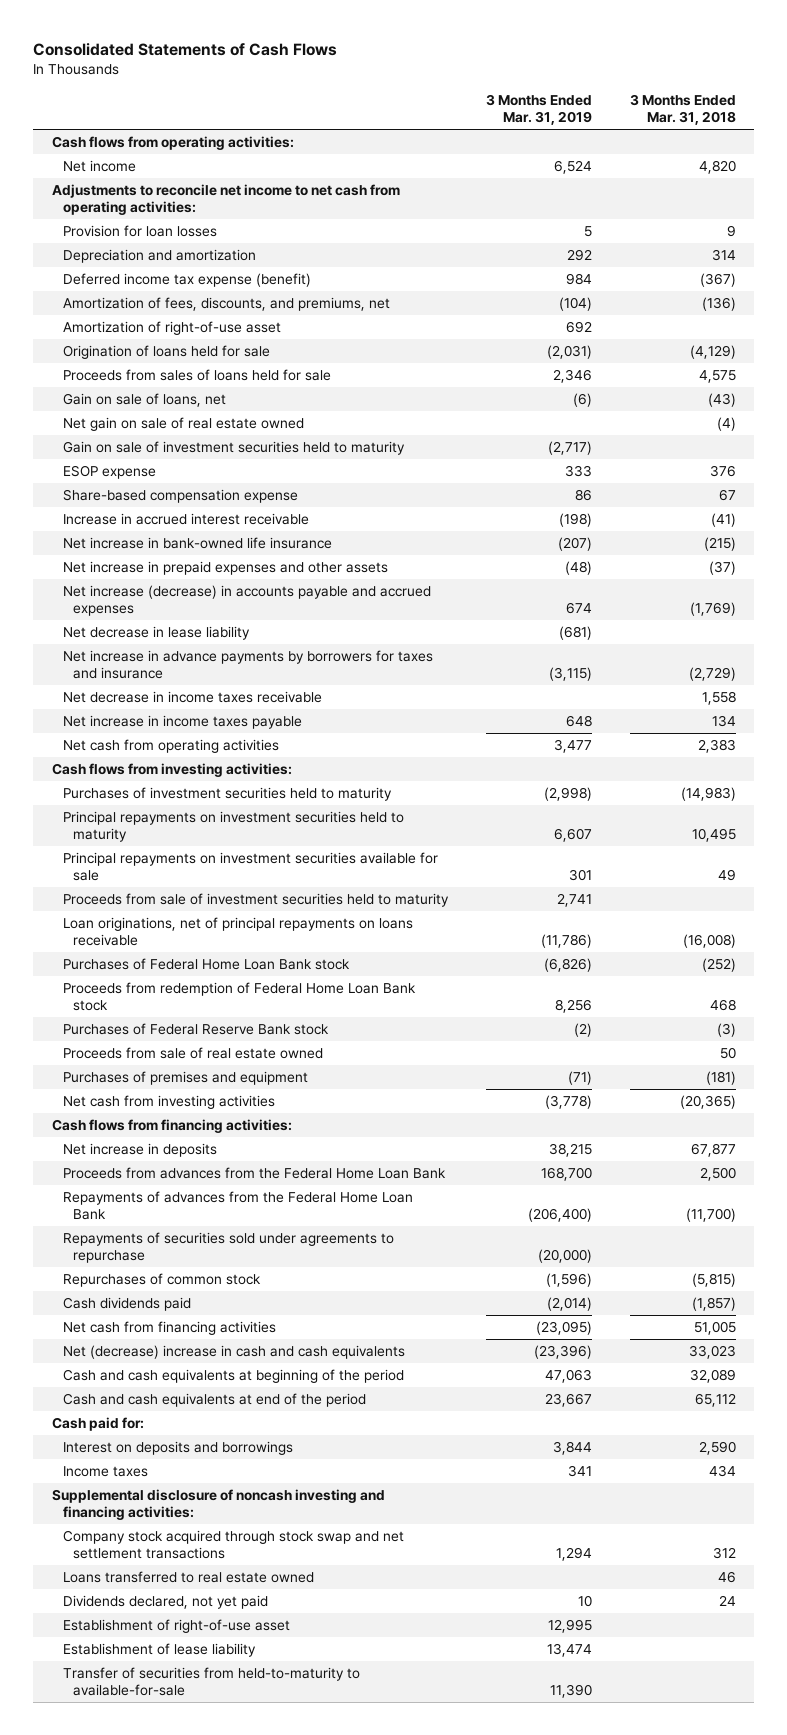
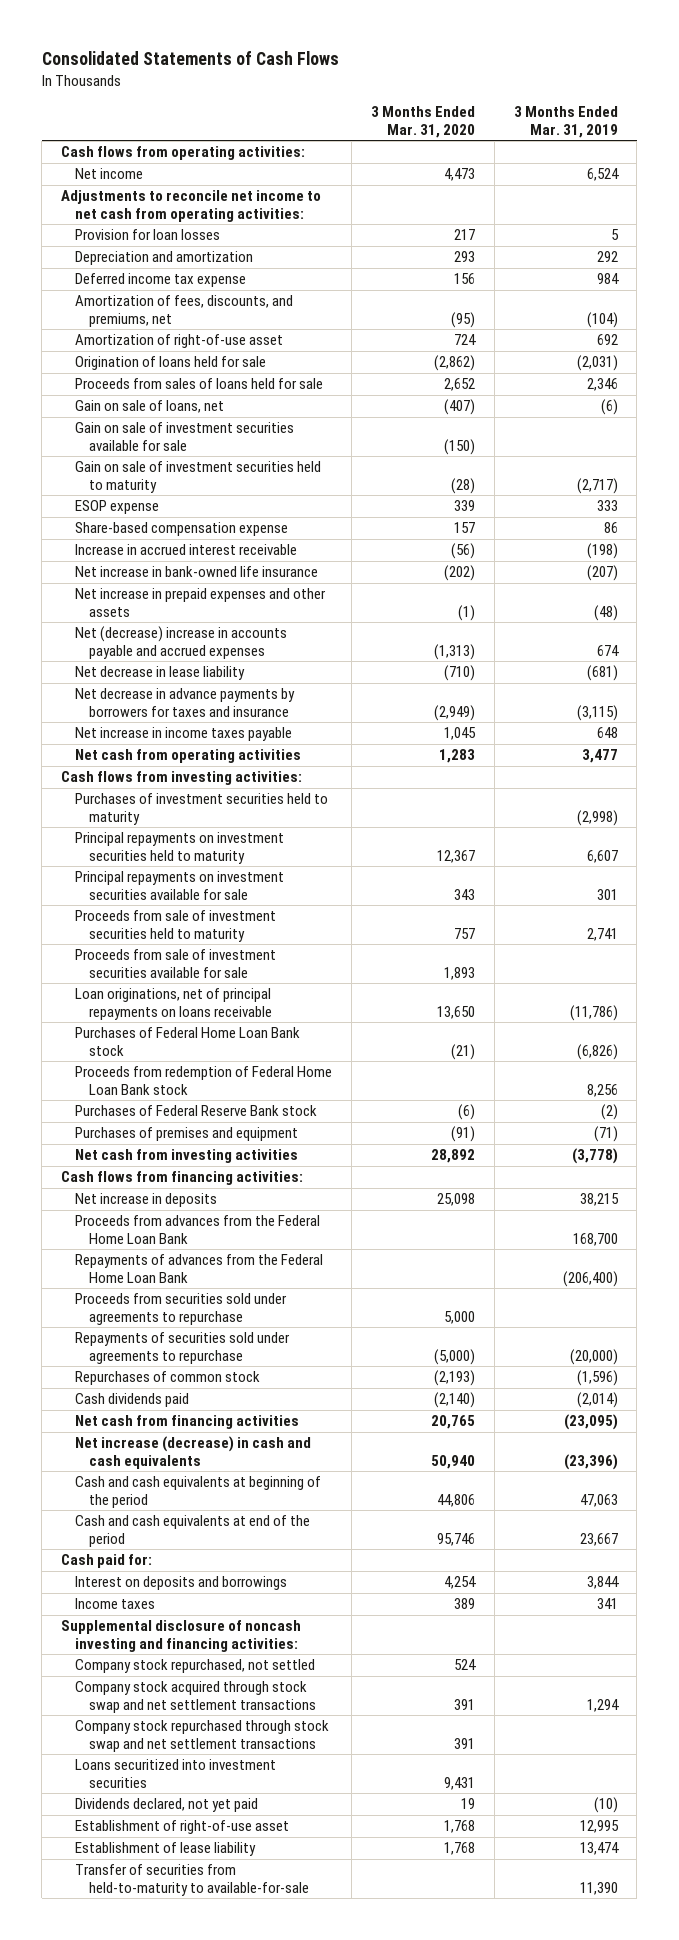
[629,93,736,126] 3 Months Ended Mar. 31, 2018 -> none
none -> [370,106,475,138] 3 Months Ended Mar. 31, 2020
[62,273,311,288] Deferred income tax expense (benefit) -> [75,273,247,288] Deferred income tax expense
[62,417,304,432] Net gain on sale of real estate owned -> none
none -> [75,422,295,451] Gain on sale of investment securities available for sale
[62,585,431,617] Net increase (decrease) in accounts payable and accrued expenses -> [75,626,288,659] Net (decrease) increase in accounts payable and accrued expenses
[62,691,322,704] Net decrease in income taxes receivable -> none
[62,650,433,680] Net increase in advance payments by borrowers for taxes and insurance -> [75,688,296,717] Net decrease in advance payments by borrowers for taxes and insurance
none -> [75,949,277,978] Proceeds from sale of investment securities available for sale
[62,1047,323,1060] Proceeds from sale of real estate owned -> none
none -> [75,1293,288,1325] Proceeds from securities sold under agreements to repurchase
[62,1345,405,1360] Net (decrease) increase in cash and cash equivalents -> [75,1436,312,1469] Net increase (decrease) in cash and cash equivalents
none -> [75,1659,316,1674] Company stock repurchased, not settled
[62,1571,314,1584] Loans transferred to real estate owned -> none
none -> [75,1720,330,1752] Company stock repurchased through stock swap and net settlement transactions
none -> [75,1759,277,1788] Loans securitized into investment securities
[577,1595,592,1608] 10 -> [593,1797,618,1814] (10)

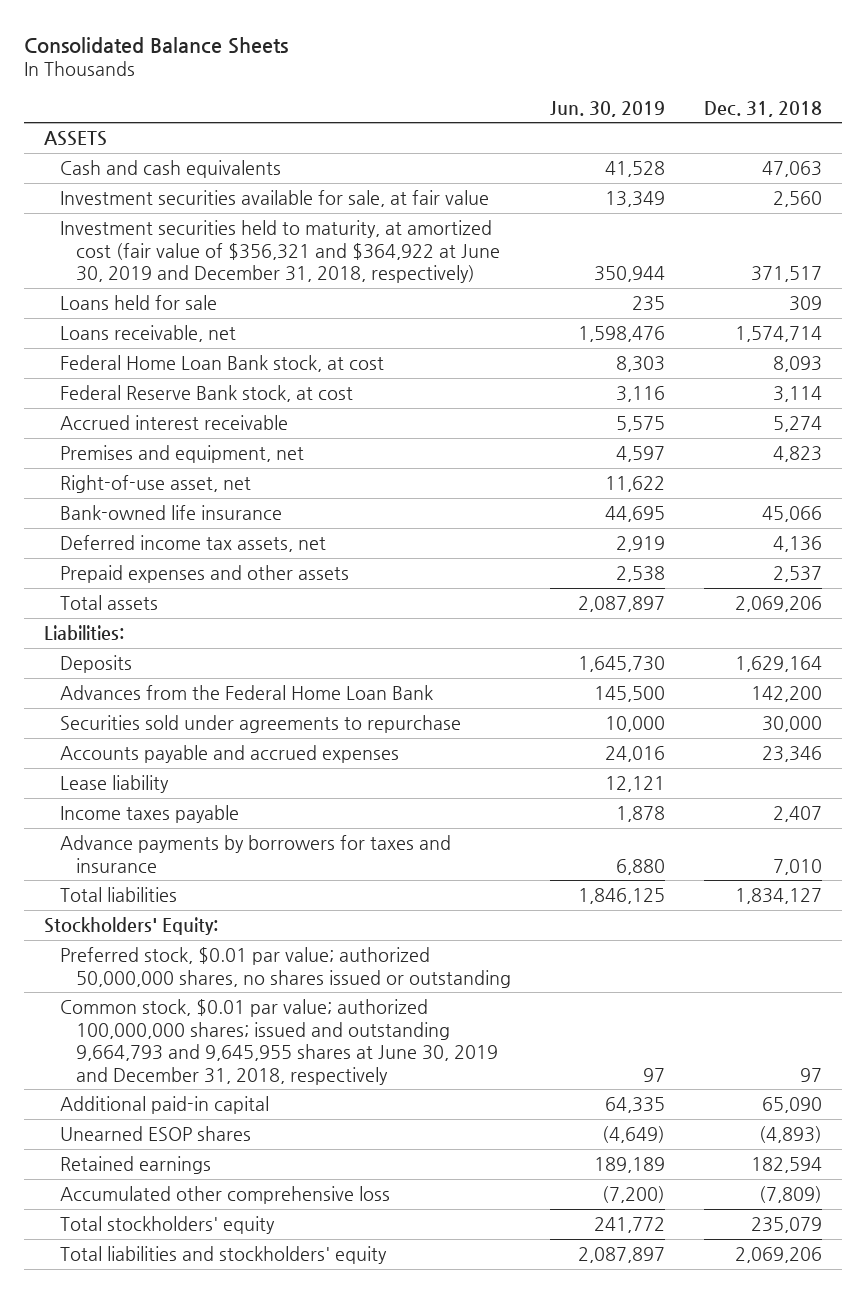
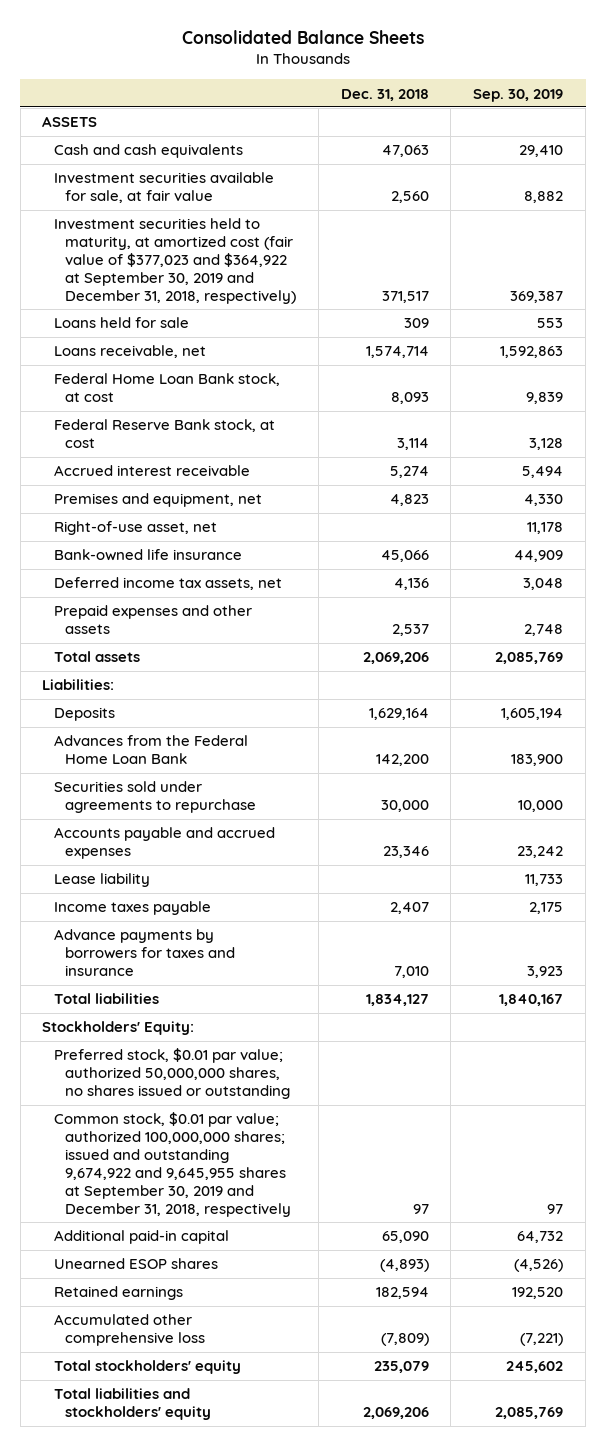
[550,100,666,117] Jun. 30, 2019 -> none
none -> [473,88,564,102] Sep. 30, 2019
[60,219,501,284] Investment securities held to maturity, at amortized cost (fair value of $356,321 and $364,922 at June 30, 2019 and December 31, 2018, respectively) -> [53,218,297,305] Investment securities held to maturity, at amortized cost (fair value of $377,023 and $364,922 at September 30, 2019 and December 31, 2018, respectively)
[60,998,499,1085] Common stock, $0.01 par value; authorized 100,000,000 shares; issued and outstanding 9,664,793 and 9,645,955 shares at June 30, 2019 and December 31, 2018, respectively -> [53,1112,292,1218] Common stock, $0.01 par value; authorized 100,000,000 shares; issued and outstanding 9,674,922 and 9,645,955 shares at September 30, 2019 and December 31, 2018, respectively

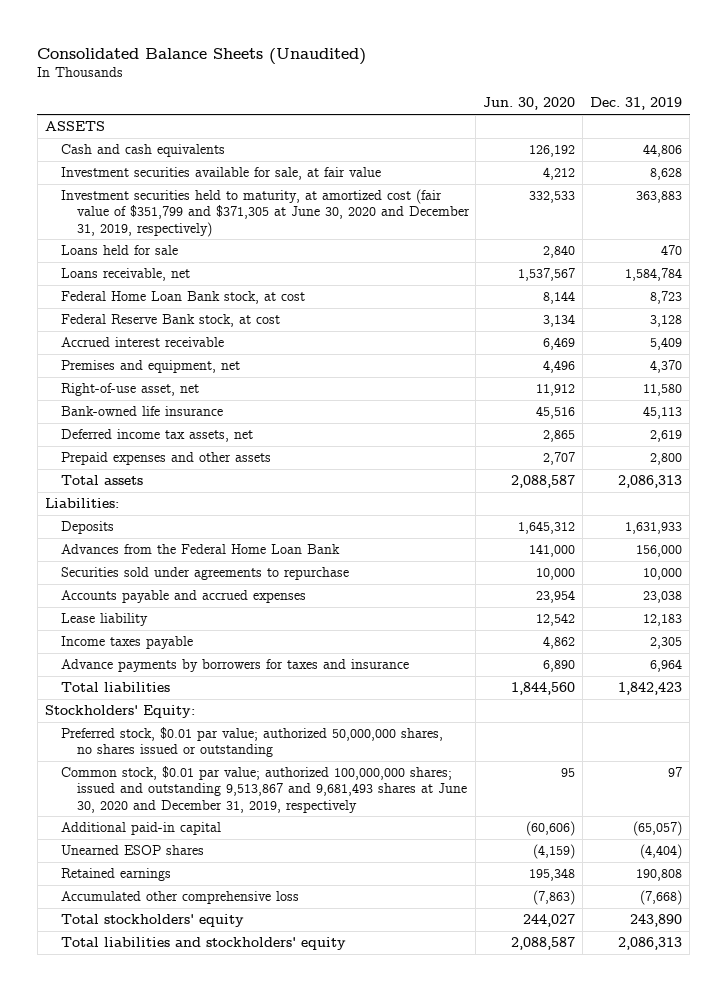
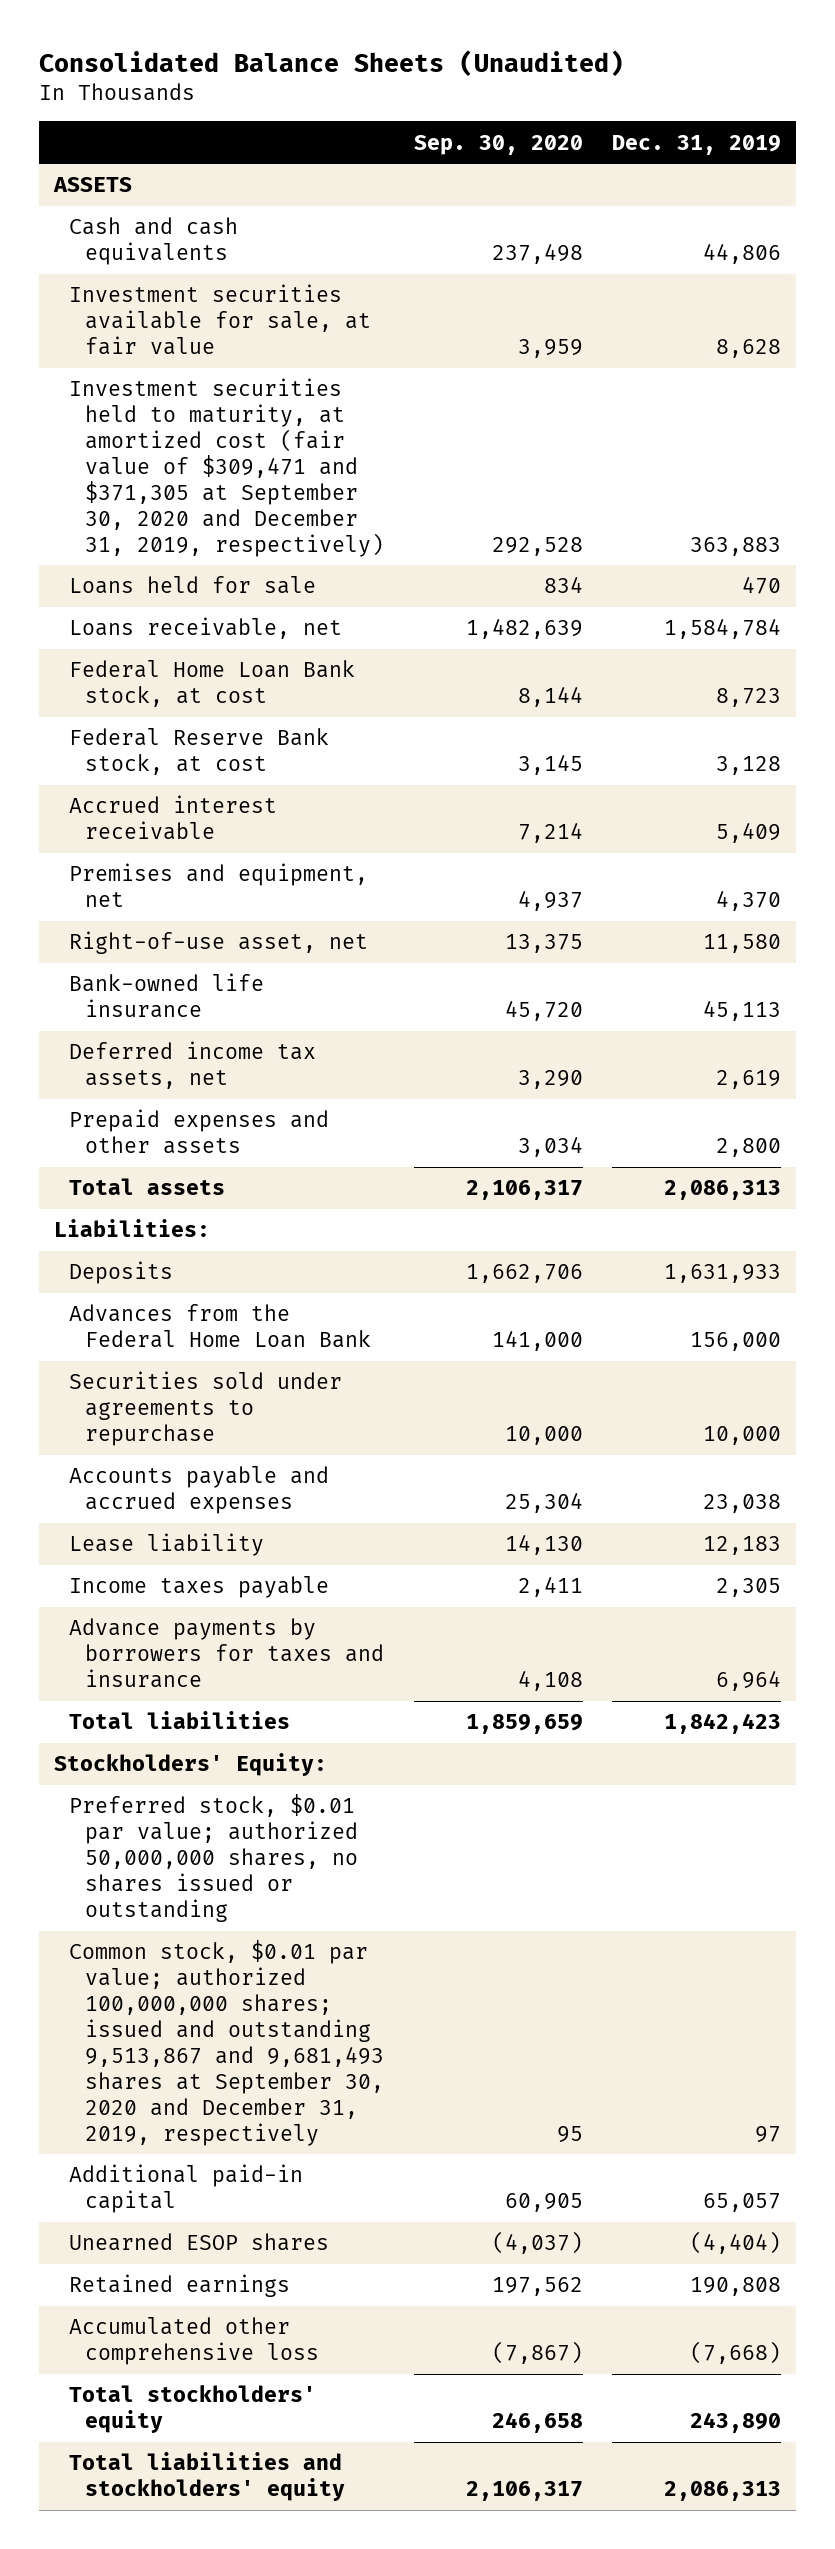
[483,97,576,111] Jun. 30, 2020 -> none
none -> [413,134,583,155] Sep. 30, 2020
[60,189,470,237] Investment securities held to maturity, at amortized cost (fair value of $351,799 and $371,305 at June 30, 2020 and December 31, 2019, respectively) -> [69,378,385,557] Investment securities held to maturity, at amortized cost (fair value of $309,471 and $371,305 at September 30, 2020 and December 31, 2019, respectively)
[60,766,467,813] Common stock, $0.01 par value; authorized 100,000,000 shares; issued and outstanding 9,513,867 and 9,681,493 shares at June 30, 2020 and December 31, 2019, respectively -> [69,1940,385,2146] Common stock, $0.01 par value; authorized 100,000,000 shares; issued and outstanding 9,513,867 and 9,681,493 shares at September 30, 2020 and December 31, 2019, respectively
[633,821,683,837] (65,057) -> [703,2193,782,2213] 65,057

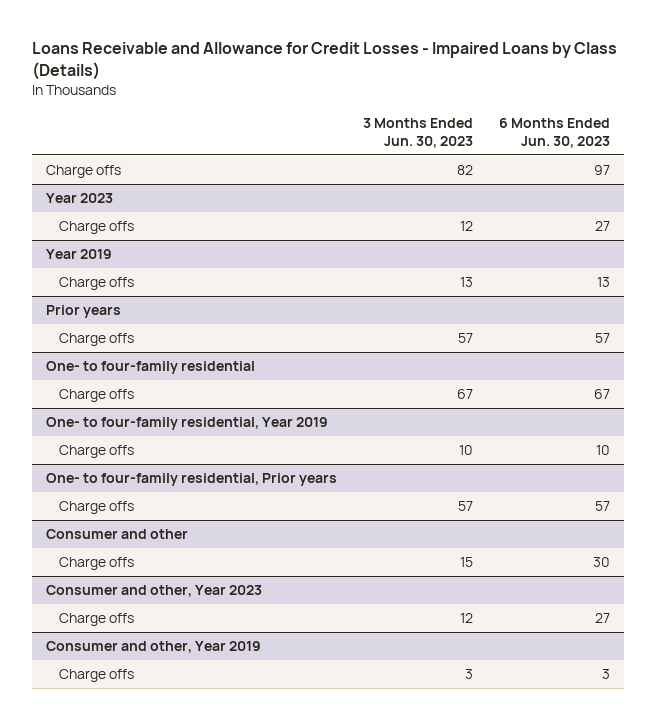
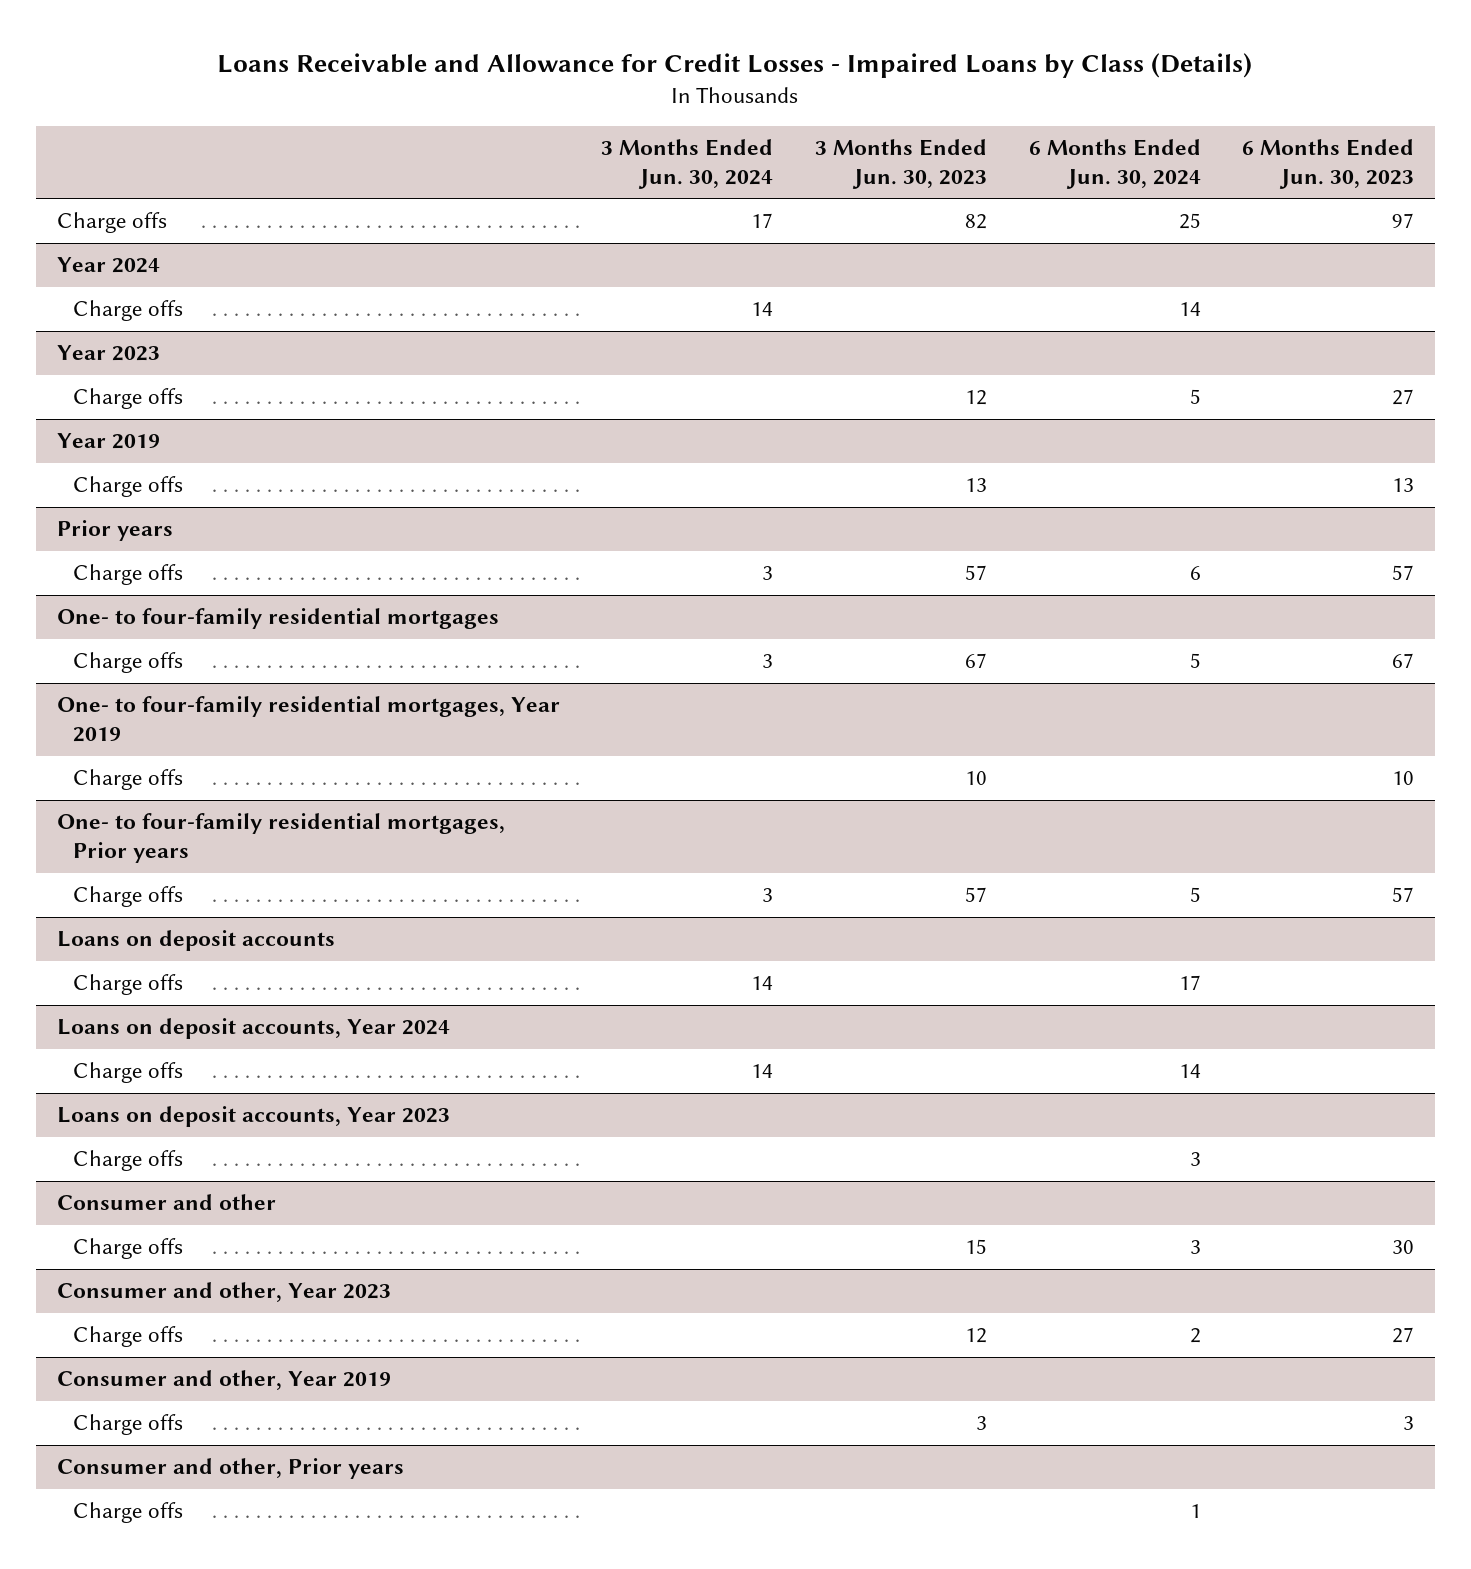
none -> [601,139,774,190] 3 Months Ended Jun. 30, 2024
none -> [1028,139,1201,190] 6 Months Ended Jun. 30, 2024
none -> [56,257,160,274] Year 2024
none -> [73,300,184,322] Charge offs
[45,360,255,374] One- to four-family residential -> [56,608,499,630] One- to four-family residential mortgages
[45,416,328,430] One- to four-family residential, Year 2019 -> [56,696,560,743] One- to four-family residential mortgages, Year 2019
[45,472,337,486] One- to four-family residential, Prior years -> [56,813,505,864] One- to four-family residential mortgages, Prior years
none -> [56,930,335,952] Loans on deposit accounts
none -> [73,974,184,996] Charge offs
none -> [56,1018,450,1040] Loans on deposit accounts, Year 2024
none -> [73,1062,184,1084] Charge offs
none -> [56,1106,450,1128] Loans on deposit accounts, Year 2023
none -> [73,1150,184,1172] Charge offs
none -> [56,1458,404,1480] Consumer and other, Prior years
none -> [73,1502,184,1524] Charge offs

